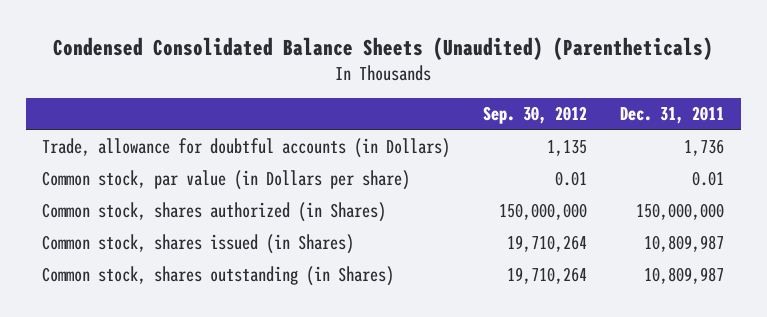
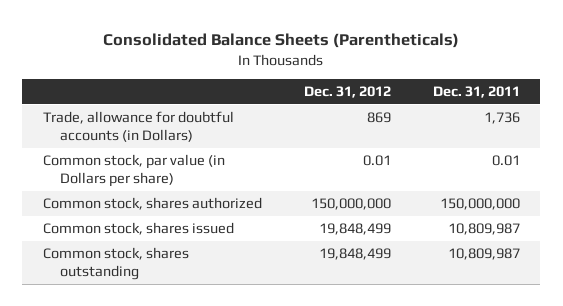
[53,36,714,60] Condensed Consolidated Balance Sheets (Unaudited) (Parentheticals) -> [103,33,460,49] Consolidated Balance Sheets (Parentheticals)
[483,106,588,125] Sep. 30, 2012 -> none
none -> [303,86,391,99] Dec. 31, 2012
[42,202,387,223] Common stock, shares authorized (in Shares) -> [43,196,263,210] Common stock, shares authorized
[42,234,355,255] Common stock, shares issued (in Shares) -> [43,221,235,235] Common stock, shares issued
[42,266,395,287] Common stock, shares outstanding (in Shares) -> [43,246,190,281] Common stock, shares outstanding

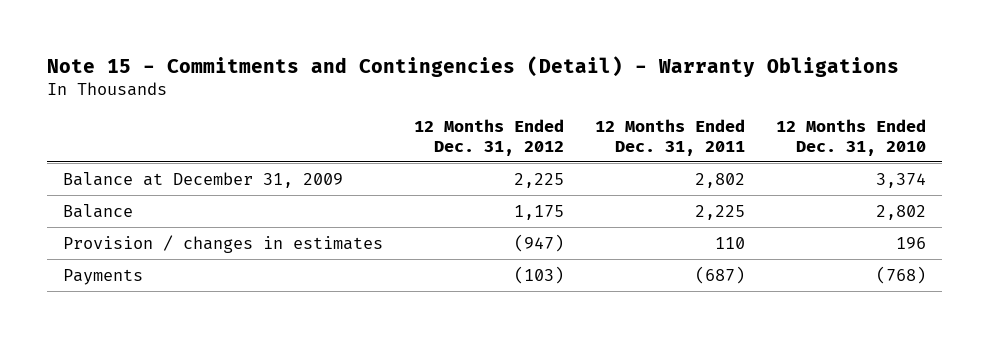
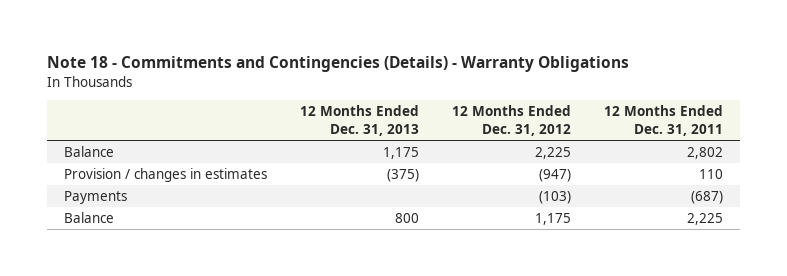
[47,55,900,77] Note 15 - Commitments and Contingencies (Detail) - Warranty Obligations -> [46,56,629,73] Note 18 - Commitments and Contingencies (Details) - Warranty Obligations
[776,119,927,156] 12 Months Ended Dec. 31, 2010 -> none
none -> [299,105,419,136] 12 Months Ended Dec. 31, 2013
[62,171,343,188] Balance at December 31, 2009 -> [63,146,114,158] Balance
[62,203,133,218] Balance -> [63,212,114,224] Balance

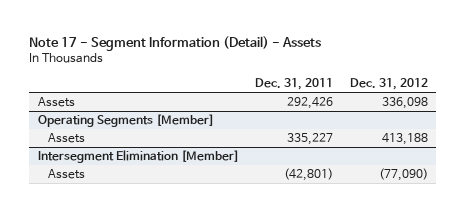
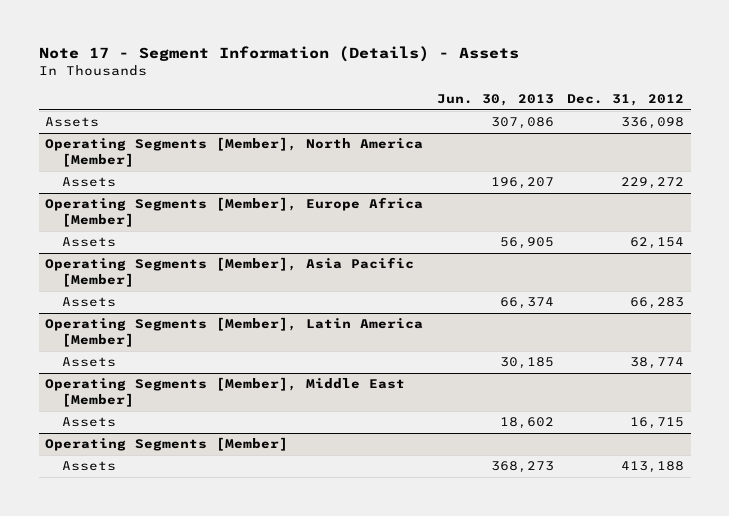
[29,36,322,52] Note 17 - Segment Information (Detail) - Assets -> [38,46,519,63] Note 17 - Segment Information (Details) - Assets
[255,77,334,90] Dec. 31, 2011 -> none
none -> [436,94,554,107] Jun. 30, 2013
none -> [45,137,424,168] Operating Segments [Member], North America [Member]
none -> [61,177,116,188] Assets
none -> [45,197,424,228] Operating Segments [Member], Europe Africa [Member]
none -> [61,237,116,248] Assets
none -> [45,257,415,288] Operating Segments [Member], Asia Pacific [Member]
none -> [61,297,116,308] Assets
none -> [45,317,424,348] Operating Segments [Member], Latin America [Member]
none -> [61,357,116,368] Assets
none -> [45,377,406,408] Operating Segments [Member], Middle East [Member]
none -> [61,417,116,428] Assets
[37,150,239,164] Intersegment Elimination [Member] -> none
[47,169,85,180] Assets -> none

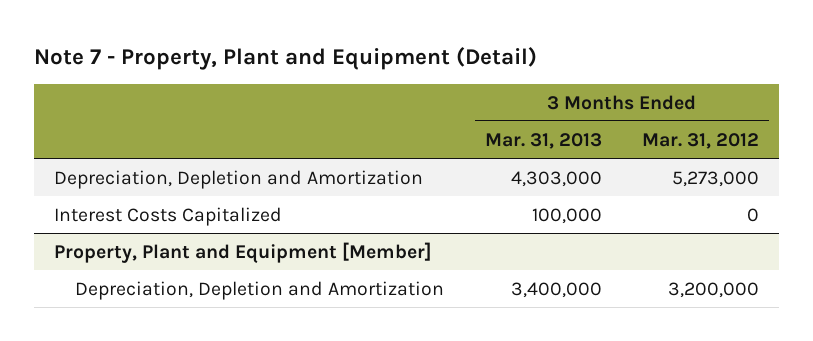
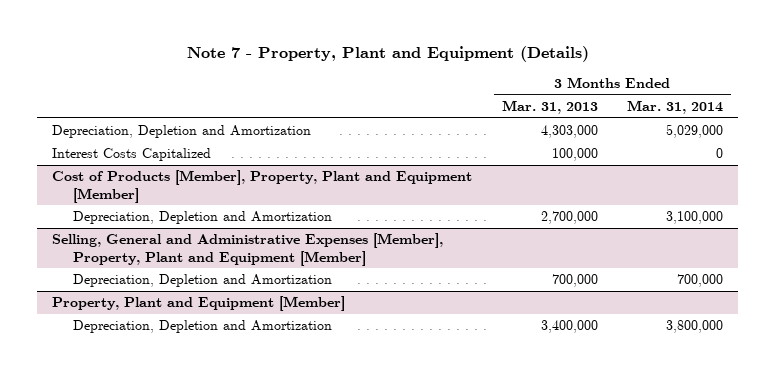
[33,47,537,71] Note 7 - Property, Plant and Equipment (Detail) -> [186,46,589,63] Note 7 - Property, Plant and Equipment (Details)
[642,132,760,149] Mar. 31, 2012 -> none
none -> [627,99,724,114] Mar. 31, 2014
none -> [51,170,472,203] Cost of Products [Member], Property, Plant and Equipment [Member]
none -> [72,211,332,225] Depreciation, Depletion and Amortization
none -> [51,233,443,266] Selling, General and Administrative Expenses [Member], Property, Plant and Equipment [Member]
none -> [72,274,332,288] Depreciation, Depletion and Amortization

